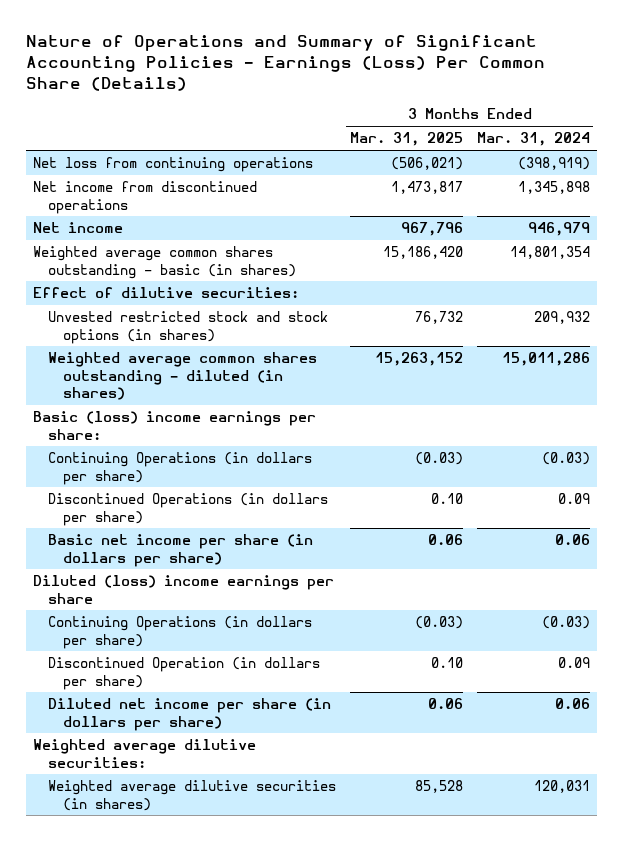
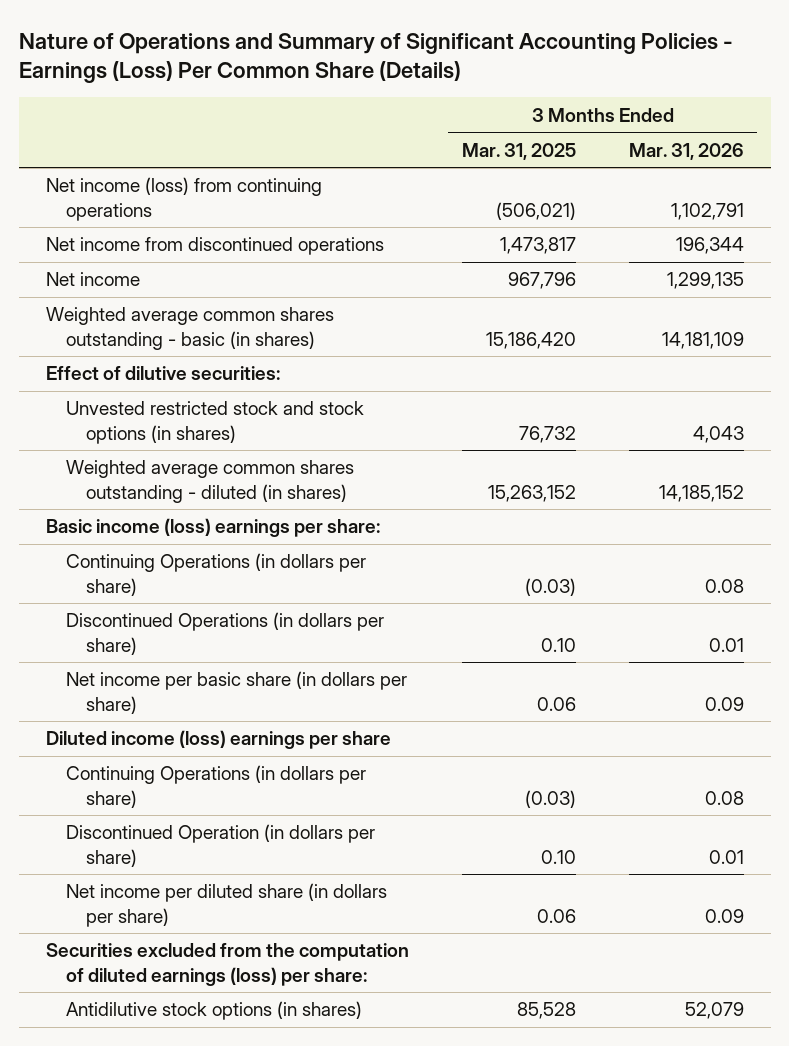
[476,132,590,147] Mar. 31, 2024 -> none
none -> [628,142,744,160] Mar. 31, 2026
[33,157,314,173] Net loss from continuing operations -> [45,177,322,221] Net income (loss) from continuing operations
[33,411,317,440] Basic (loss) income earnings per share: -> [45,518,380,538] Basic income (loss) earnings per share:
[47,534,313,567] Basic net income per share (in dollars per share) -> [65,671,407,714] Net income per basic share (in dollars per share)
[33,575,335,604] Diluted (loss) income earnings per share -> [45,730,391,750] Diluted income (loss) earnings per share
[47,698,331,731] Diluted net income per share (in dollars per share) -> [65,883,387,927] Net income per diluted share (in dollars per share)
[33,739,257,768] Weighted average dilutive securities: -> [45,943,409,986] Securities excluded from the computation of diluted earnings (loss) per share:
[47,780,336,811] Weighted average dilutive securities (in shares) -> [65,1001,362,1021] Antidilutive stock options (in shares)

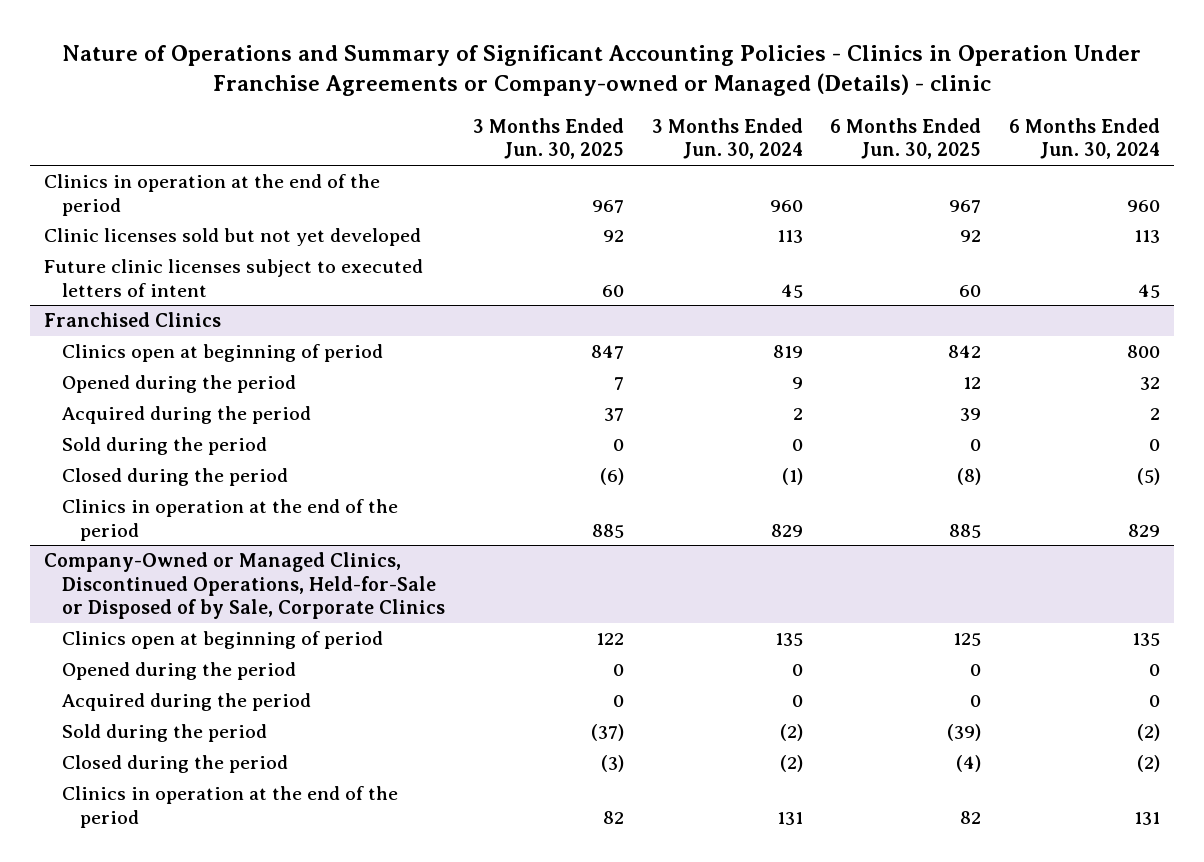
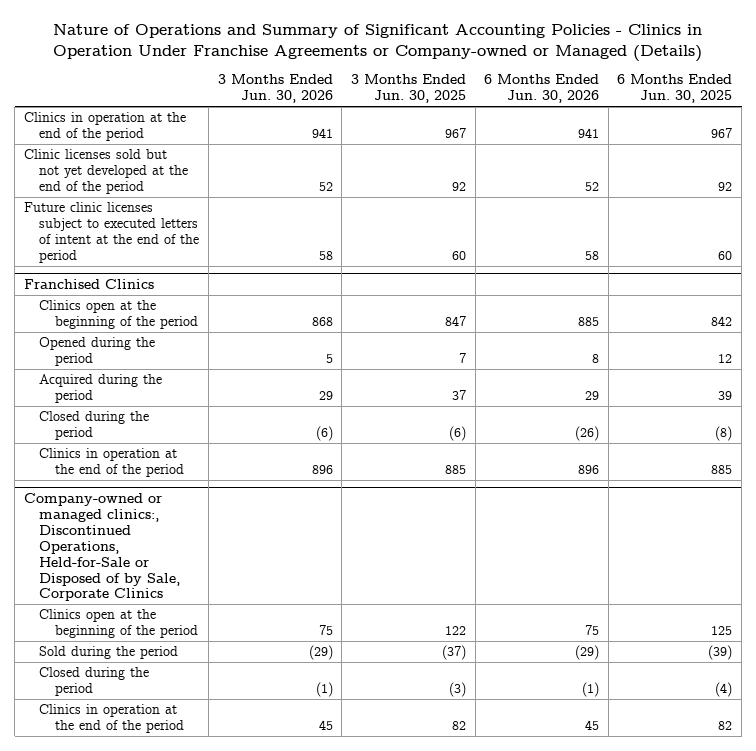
[62,44,1142,97] Nature of Operations and Summary of Significant Accounting Policies - Clinics in Operation Under Franchise Agreements or Company-owned or Managed (Details) - clinic -> [53,24,703,62] Nature of Operations and Summary of Significant Accounting Policies - Clinics in Operation Under Franchise Agreements or Company-owned or Managed (Details)
[651,118,803,160] 3 Months Ended Jun. 30, 2024 -> none
[1009,118,1161,160] 6 Months Ended Jun. 30, 2024 -> none
none -> [217,74,333,104] 3 Months Ended Jun. 30, 2026
none -> [484,74,600,104] 6 Months Ended Jun. 30, 2026
[44,228,422,247] Clinic licenses sold but not yet developed -> [23,149,189,194] Clinic licenses sold but not yet developed at the end of the period
[44,259,424,297] Future clinic licenses subject to executed letters of intent -> [23,202,200,263] Future clinic licenses subject to executed letters of intent at the end of the period
[62,344,384,363] Clinics open at beginning of period -> [39,300,199,330] Clinics open at the beginning of the period
[62,437,268,456] Sold during the period -> none
[62,662,297,681] Opened during the period -> none
[62,693,312,712] Acquired during the period -> none
[44,552,446,619] Company-Owned or Managed Clinics, Discontinued Operations, Held-for-Sale or Disposed of by Sale, Corporate Clinics -> [23,493,181,602] Company-owned or managed clinics:, Discontinued Operations, Held-for-Sale or Disposed of by Sale, Corporate Clinics
[62,631,384,650] Clinics open at beginning of period -> [39,609,199,639] Clinics open at the beginning of the period

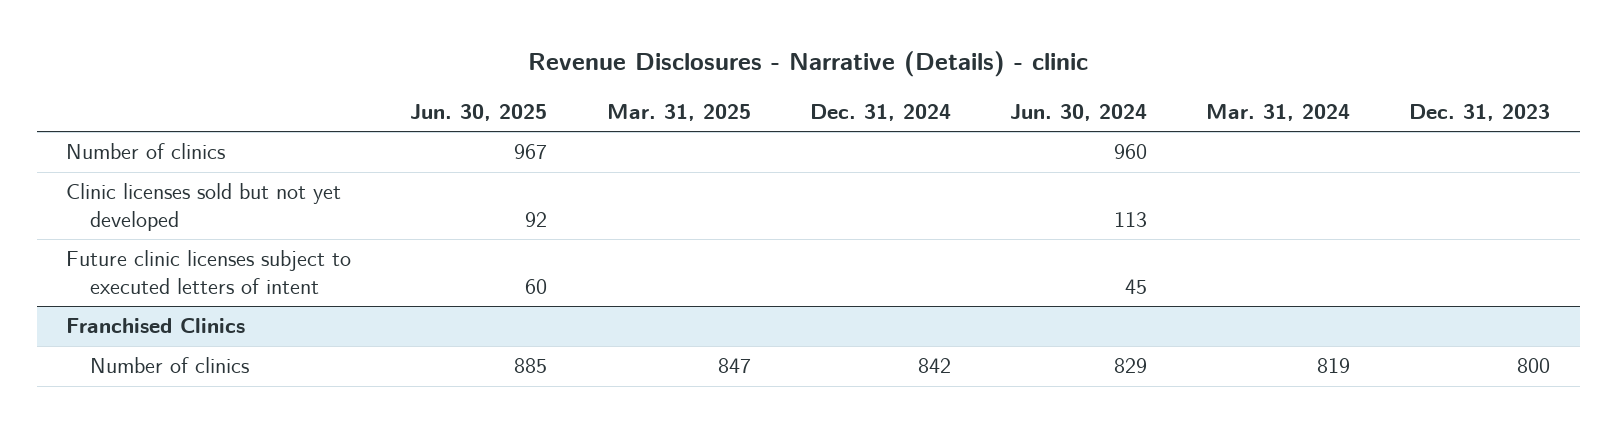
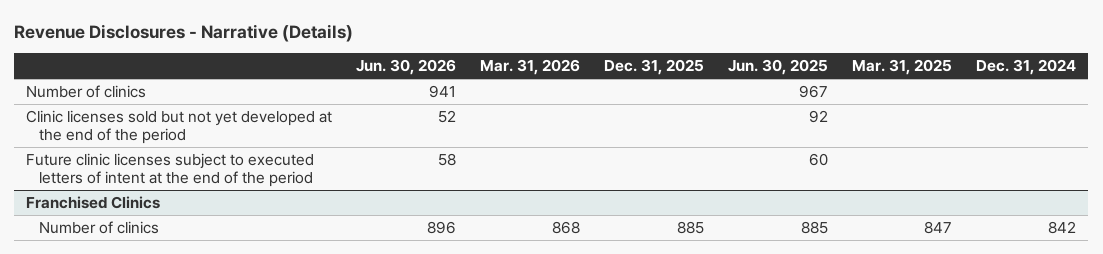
[528,50,1089,77] Revenue Disclosures - Narrative (Details) - clinic -> [14,24,354,43] Revenue Disclosures - Narrative (Details)
[1009,103,1147,121] Jun. 30, 2024 -> none
[1205,103,1350,121] Mar. 31, 2024 -> none
[1409,103,1551,121] Dec. 31, 2023 -> none
none -> [356,59,457,76] Jun. 30, 2026
none -> [480,59,581,76] Mar. 31, 2026
none -> [604,59,705,76] Dec. 31, 2025
[66,183,342,231] Clinic licenses sold but not yet developed -> [26,109,333,145] Clinic licenses sold but not yet developed at the end of the period
[66,250,352,294] Future clinic licenses subject to executed letters of intent -> [26,152,315,188] Future clinic licenses subject to executed letters of intent at the end of the period

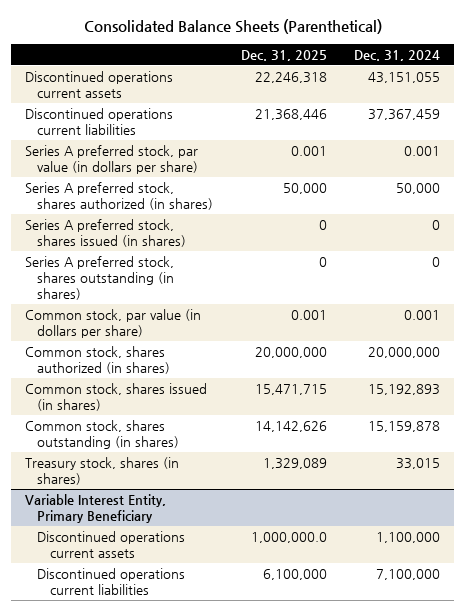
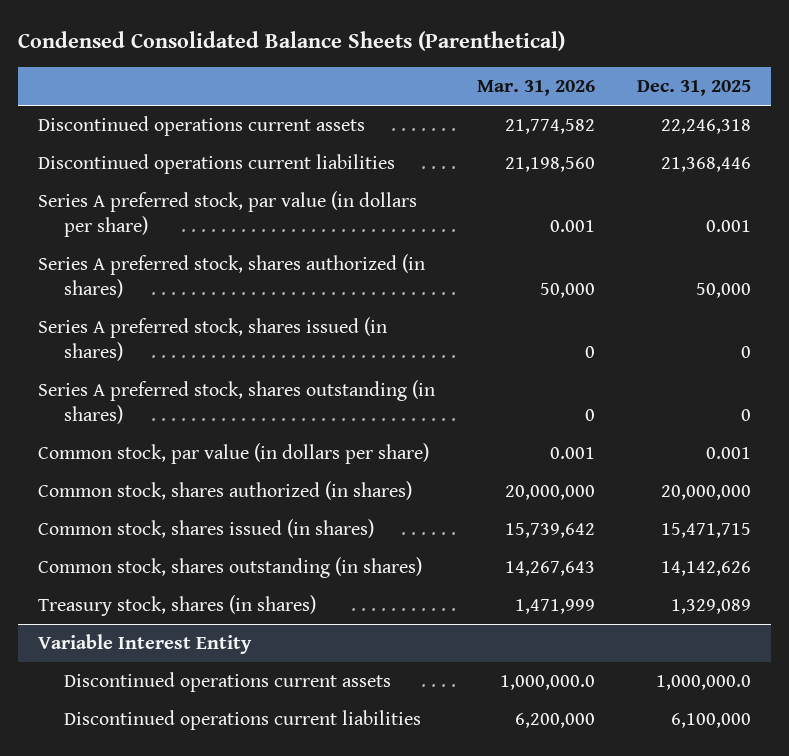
[83,19,382,35] Consolidated Balance Sheets (Parenthetical) -> [17,30,565,51] Condensed Consolidated Balance Sheets (Parenthetical)
[354,50,441,62] Dec. 31, 2024 -> none
none -> [477,80,596,97] Mar. 31, 2026
[24,493,166,524] Variable Interest Entity, Primary Beneficiary -> [38,634,253,655] Variable Interest Entity

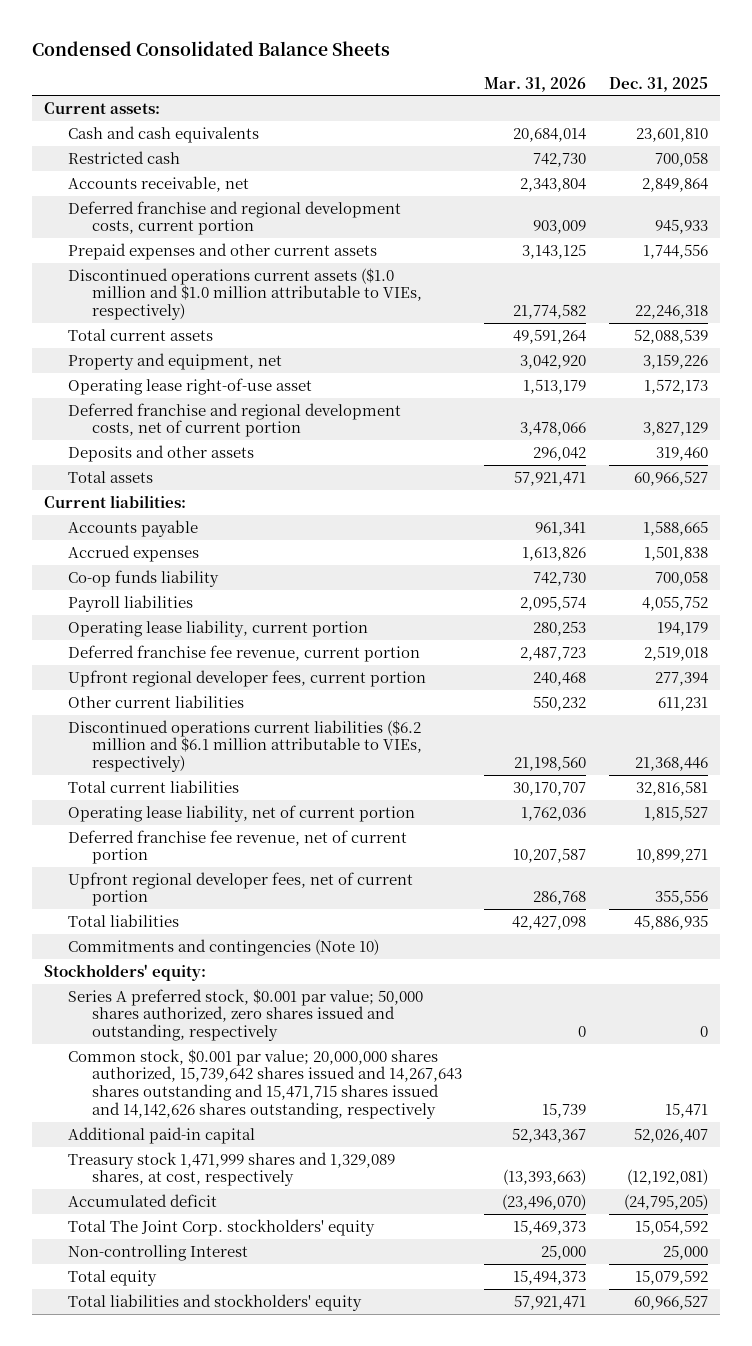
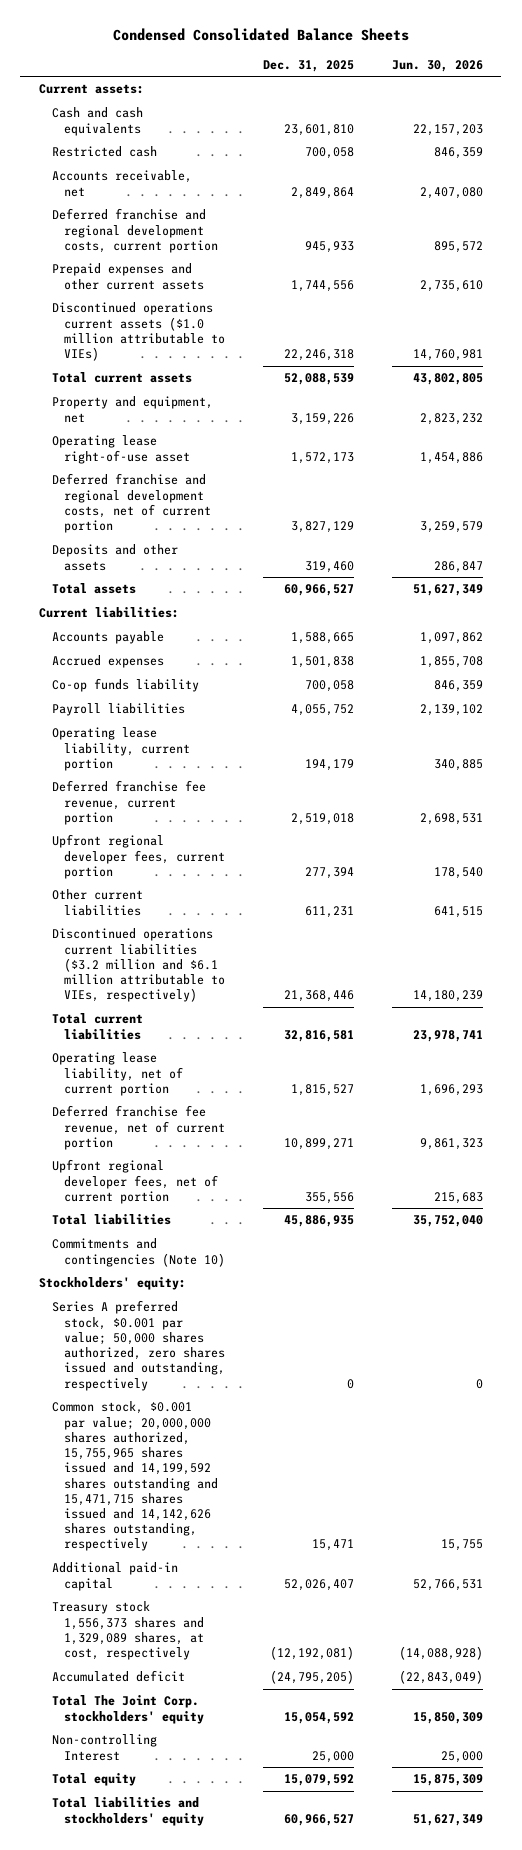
[484,76,587,92] Mar. 31, 2026 -> none
none -> [391,59,483,72] Jun. 30, 2026
[67,267,422,321] Discontinued operations current assets ($1.0 million and $1.0 million attributable to VIEs, respectively) -> [51,302,226,362] Discontinued operations current assets ($1.0 million attributable to VIEs)
[67,719,422,773] Discontinued operations current liabilities ($6.2 million and $6.1 million attributable to VIEs, respectively) -> [51,928,226,1003] Discontinued operations current liabilities ($3.2 million and $6.1 million attributable to VIEs, respectively)
[67,1048,462,1119] Common stock, $0.001 par value; 20,000,000 shares authorized, 15,739,642 shares issued and 14,267,643 shares outstanding and 15,471,715 shares issued and 14,142,626 shares outstanding, respectively -> [51,1401,219,1552] Common stock, $0.001 par value; 20,000,000 shares authorized, 15,755,965 shares issued and 14,199,592 shares outstanding and 15,471,715 shares issued and 14,142,626 shares outstanding, respectively
[67,1151,395,1187] Treasury stock 1,471,999 shares and 1,329,089 shares, at cost, respectively -> [51,1601,205,1661] Treasury stock 1,556,373 shares and 1,329,089 shares, at cost, respectively

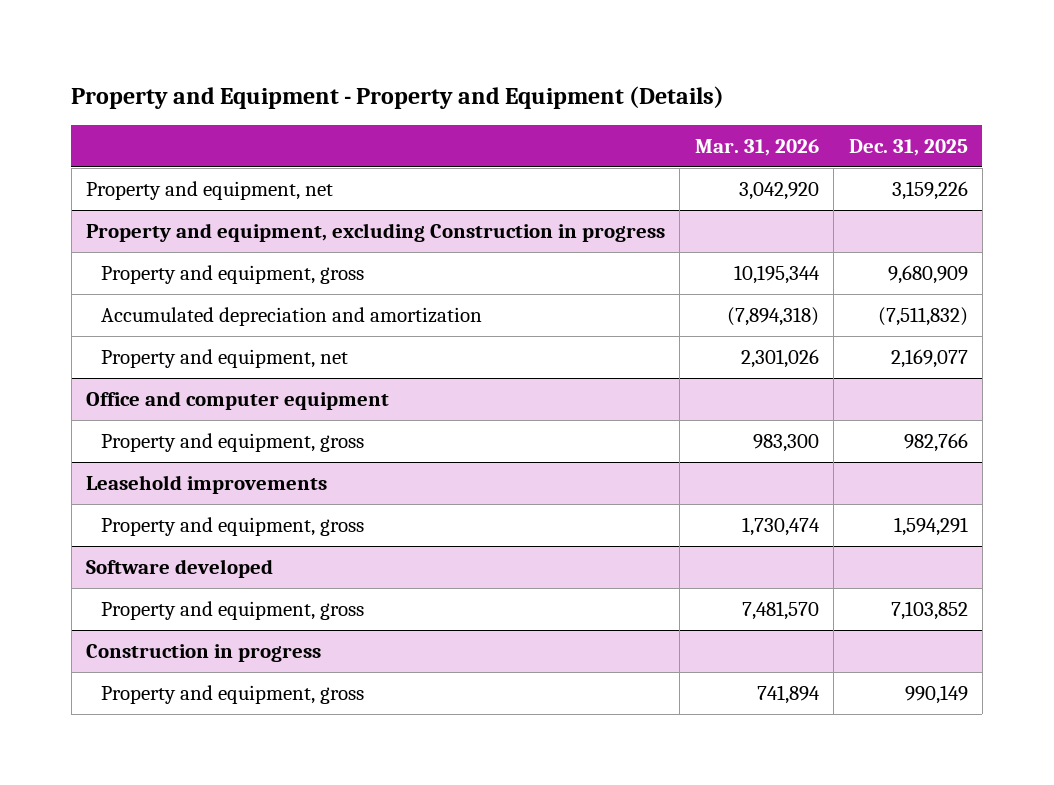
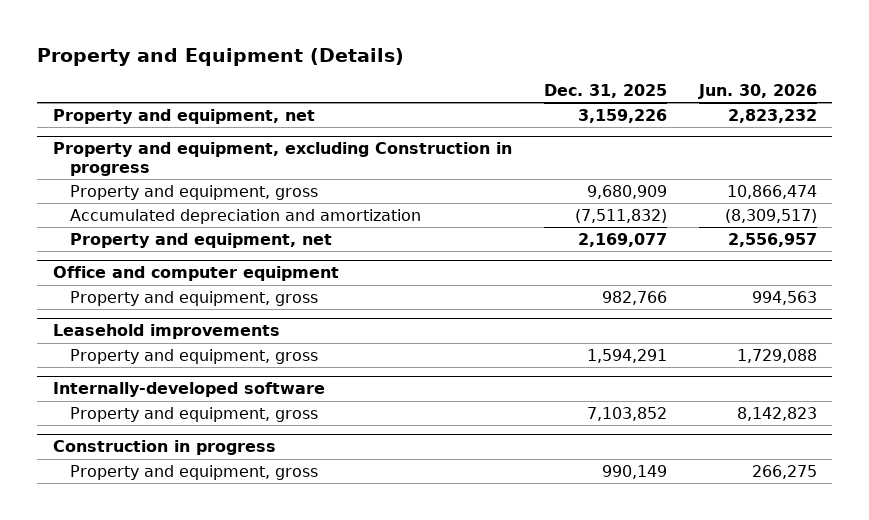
[71,85,725,109] Property and Equipment - Property and Equipment (Details) -> [36,48,404,67] Property and Equipment (Details)
[694,138,819,156] Mar. 31, 2026 -> none
none -> [697,84,817,100] Jun. 30, 2026
[85,559,273,579] Software developed -> [52,382,325,398] Internally-developed software

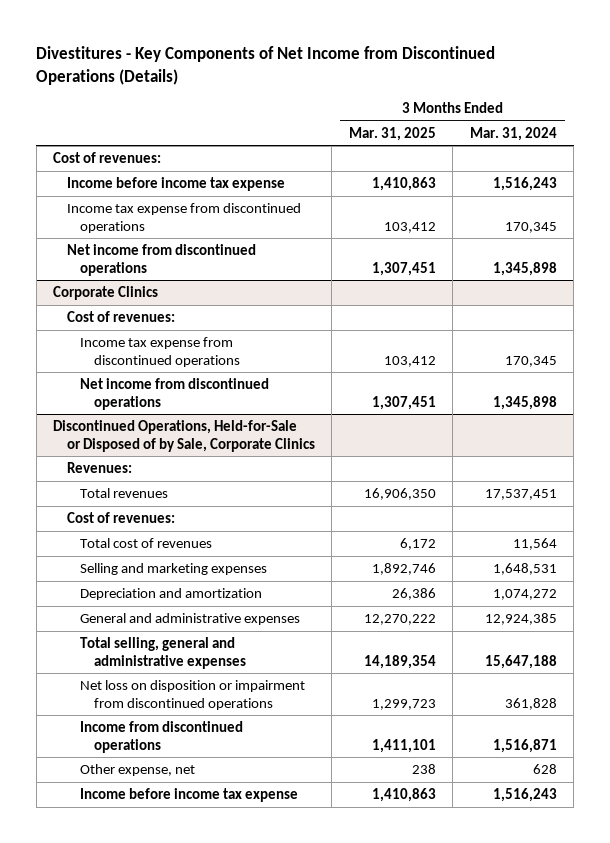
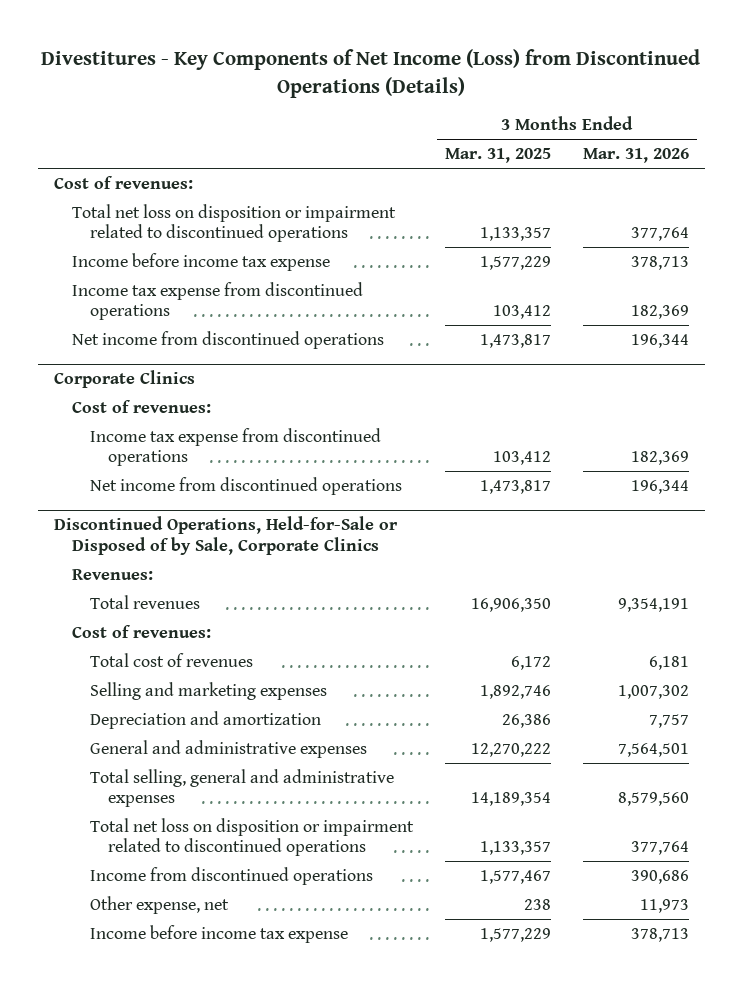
[36,46,496,85] Divestitures - Key Components of Net Income from Discontinued Operations (Details) -> [41,49,701,98] Divestitures - Key Components of Net Income (Loss) from Discontinued Operations (Details)
[469,126,557,141] Mar. 31, 2024 -> none
none -> [582,148,689,164] Mar. 31, 2026
none -> [71,203,396,243] Total net loss on disposition or impairment related to discontinued operations
[371,177,436,192] 1,410,863 -> [479,255,551,270] 1,577,229
[371,261,436,276] 1,307,451 -> [479,333,551,348] 1,473,817
[371,395,436,410] 1,307,451 -> [479,479,551,494] 1,473,817
[80,680,306,710] Net loss on disposition or impairment from discontinued operations -> [89,817,414,857] Total net loss on disposition or impairment related to discontinued operations
[371,698,436,710] 1,299,723 -> [479,841,551,856] 1,133,357
[371,738,436,753] 1,411,101 -> [479,869,551,884] 1,577,467
[371,788,436,803] 1,410,863 -> [479,927,551,942] 1,577,229

